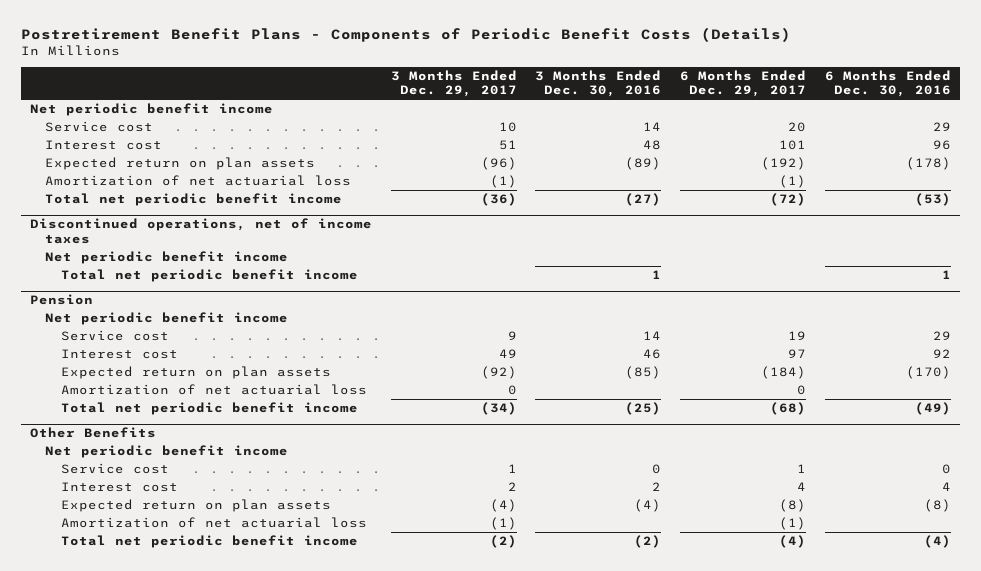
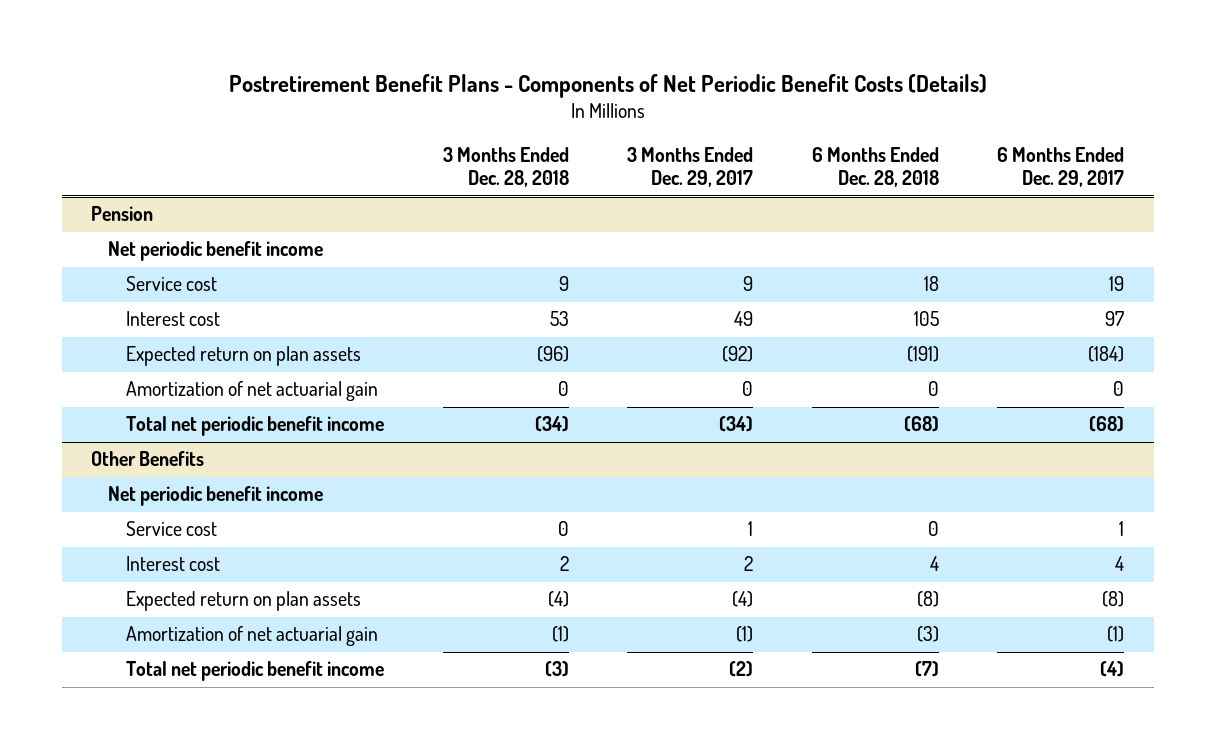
[20,26,791,42] Postretirement Benefit Plans - Components of Periodic Benefit Costs (Details) -> [228,73,987,98] Postretirement Benefit Plans - Components of Net Periodic Benefit Costs (Details)
[535,69,662,98] 3 Months Ended Dec. 30, 2016 -> none
[824,69,951,98] 6 Months Ended Dec. 30, 2016 -> none
none -> [442,147,569,188] 3 Months Ended Dec. 28, 2018
none -> [811,147,939,188] 6 Months Ended Dec. 28, 2018
[29,102,273,116] Net periodic benefit income -> none
[45,120,154,132] Service cost -> none
[45,139,163,150] Interest cost -> none
[45,156,316,170] Expected return on plan assets -> none
[45,174,352,186] Amortization of net actuarial loss -> none
[45,192,343,206] Total net periodic benefit income -> none
[29,218,372,244] Discontinued operations, net of income taxes -> none
[45,250,289,264] Net periodic benefit income -> none
[60,268,358,282] Total net periodic benefit income -> none
[60,383,367,395] Amortization of net actuarial loss -> [125,381,378,402] Amortization of net actuarial gain
[60,516,367,528] Amortization of net actuarial loss -> [125,626,378,647] Amortization of net actuarial gain

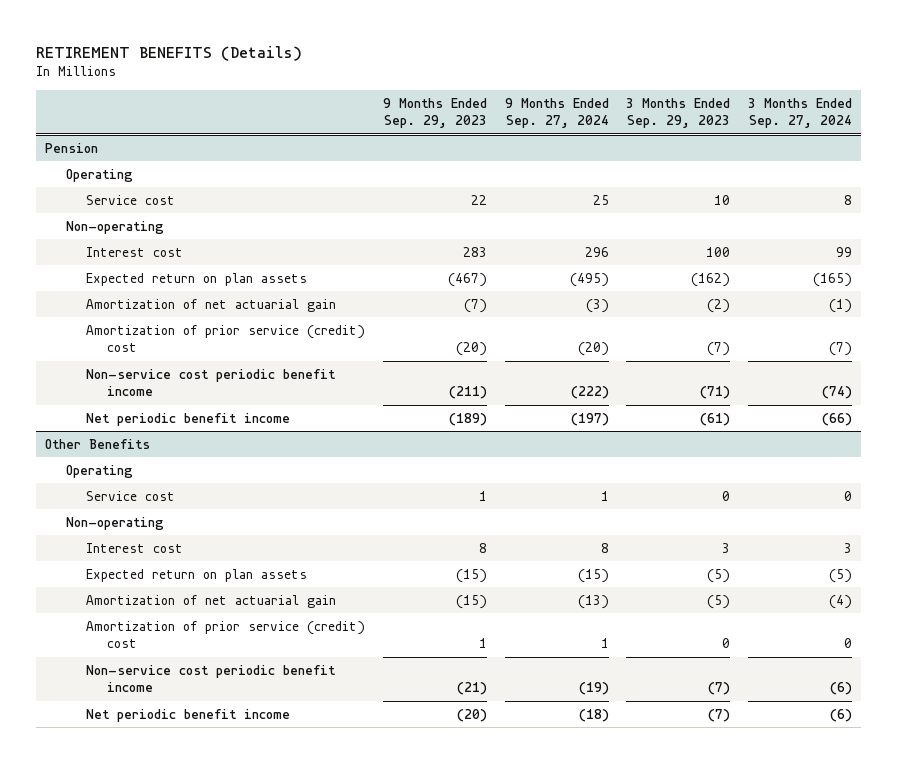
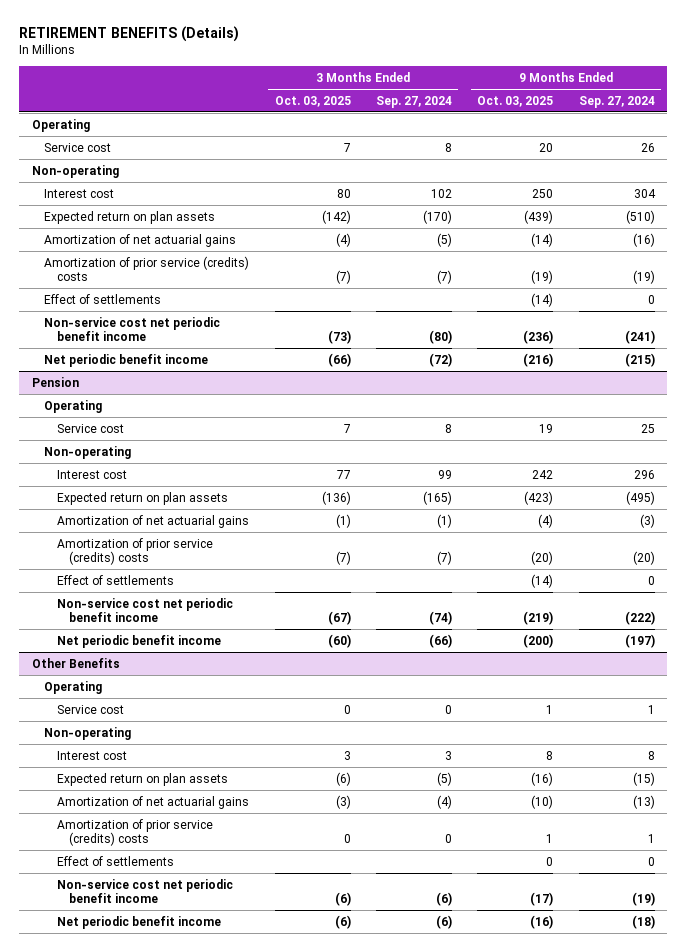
[382,97,487,129] 9 Months Ended Sep. 29, 2023 -> none
[626,97,731,129] 3 Months Ended Sep. 29, 2023 -> none
none -> [274,95,351,107] Oct. 03, 2025
none -> [477,95,554,107] Oct. 03, 2025
none -> [32,118,91,132] Operating
none -> [44,142,112,152] Service cost
none -> [32,164,120,178] Non-operating
none -> [44,188,115,198] Interest cost
none -> [44,210,216,224] Expected return on plan assets
none -> [44,233,237,247] Amortization of net actuarial gains
none -> [44,255,250,282] Amortization of prior service (credits) costs
none -> [44,293,162,304] Effect of settlements
none -> [44,316,221,342] Non-service cost net periodic benefit income
none -> [44,353,209,367] Net periodic benefit income
[86,298,337,312] Amortization of net actuarial gain -> [56,514,249,528] Amortization of net actuarial gains
[86,324,366,353] Amortization of prior service (credit) cost -> [56,537,213,566] Amortization of prior service (credits) costs
none -> [56,574,174,585] Effect of settlements
[86,368,337,397] Non-service cost periodic benefit income -> [56,597,233,623] Non-service cost net periodic benefit income
[86,594,337,608] Amortization of net actuarial gain -> [56,795,249,809] Amortization of net actuarial gains
[86,620,366,649] Amortization of prior service (credit) cost -> [56,818,213,847] Amortization of prior service (credits) costs
none -> [56,855,174,866] Effect of settlements
[86,664,337,693] Non-service cost periodic benefit income -> [56,878,233,904] Non-service cost net periodic benefit income

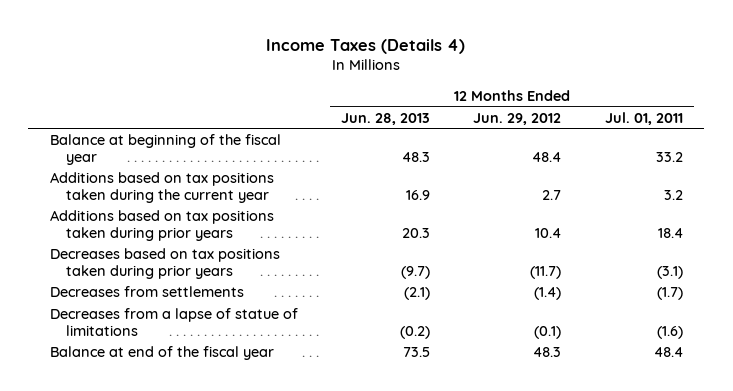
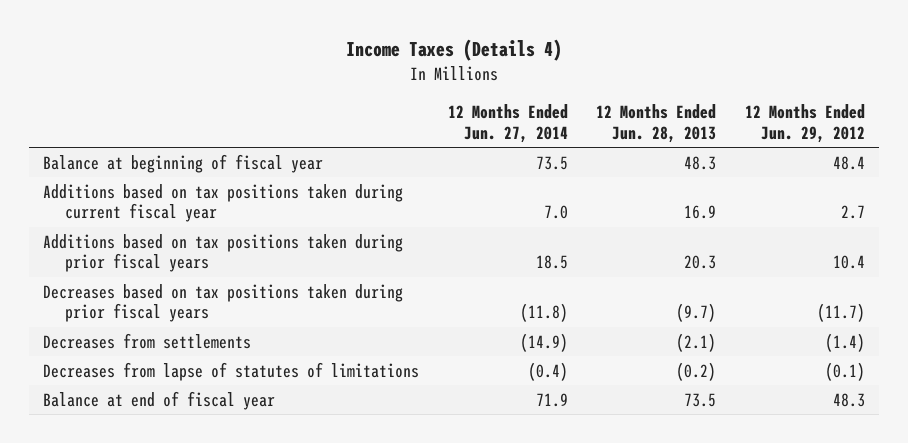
[604,111,683,125] Jul. 01, 2011 -> none
none -> [447,104,568,143] 12 Months Ended Jun. 27, 2014
[49,133,281,165] Balance at beginning of the fiscal year -> [43,153,324,173] Balance at beginning of fiscal year
[49,171,274,203] Additions based on tax positions taken during the current year -> [43,183,404,223] Additions based on tax positions taken during current fiscal year
[49,209,274,241] Additions based on tax positions taken during prior years -> [43,233,404,273] Additions based on tax positions taken during prior fiscal years
[49,247,280,279] Decreases based on tax positions taken during prior years -> [43,283,404,323] Decreases based on tax positions taken during prior fiscal years
[49,307,298,336] Decreases from a lapse of statue of limitations -> [43,361,420,381] Decreases from lapse of statutes of limitations
[49,345,274,360] Balance at end of the fiscal year -> [43,390,276,410] Balance at end of fiscal year

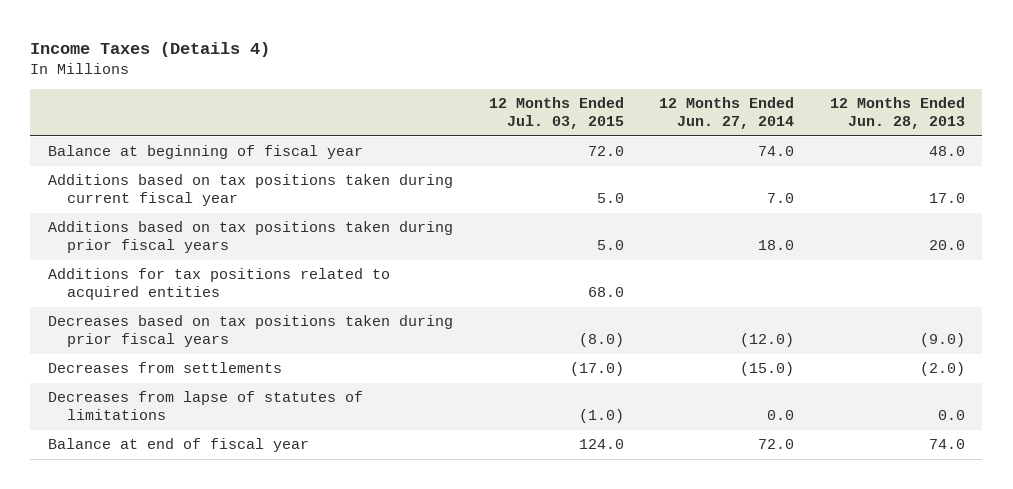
[745,104,866,143] 12 Months Ended Jun. 29, 2012 -> none
none -> [488,96,624,129] 12 Months Ended Jul. 03, 2015
[535,155,568,170] 73.5 -> [758,146,795,157] 74.0
[684,155,717,170] 48.3 -> [928,146,965,157] 48.0
[684,205,717,220] 16.9 -> [928,193,965,204] 17.0
[535,255,568,270] 18.5 -> [758,240,795,251] 18.0
[684,255,717,270] 20.3 -> [928,240,965,251] 20.0
none -> [48,268,391,301] Additions for tax positions related to acquired entities
[519,303,568,323] (11.8) -> [740,333,795,348] (12.0)
[676,303,717,323] (9.7) -> [919,333,965,348] (9.0)
[519,332,568,352] (14.9) -> [740,362,795,377] (15.0)
[676,332,717,352] (2.1) -> [919,362,965,377] (2.0)
[527,361,568,381] (0.4) -> [767,410,795,421] 0.0
[676,361,717,381] (0.2) -> [937,410,965,421] 0.0
[535,392,568,407] 71.9 -> [758,439,795,450] 72.0
[684,392,717,407] 73.5 -> [928,439,965,450] 74.0

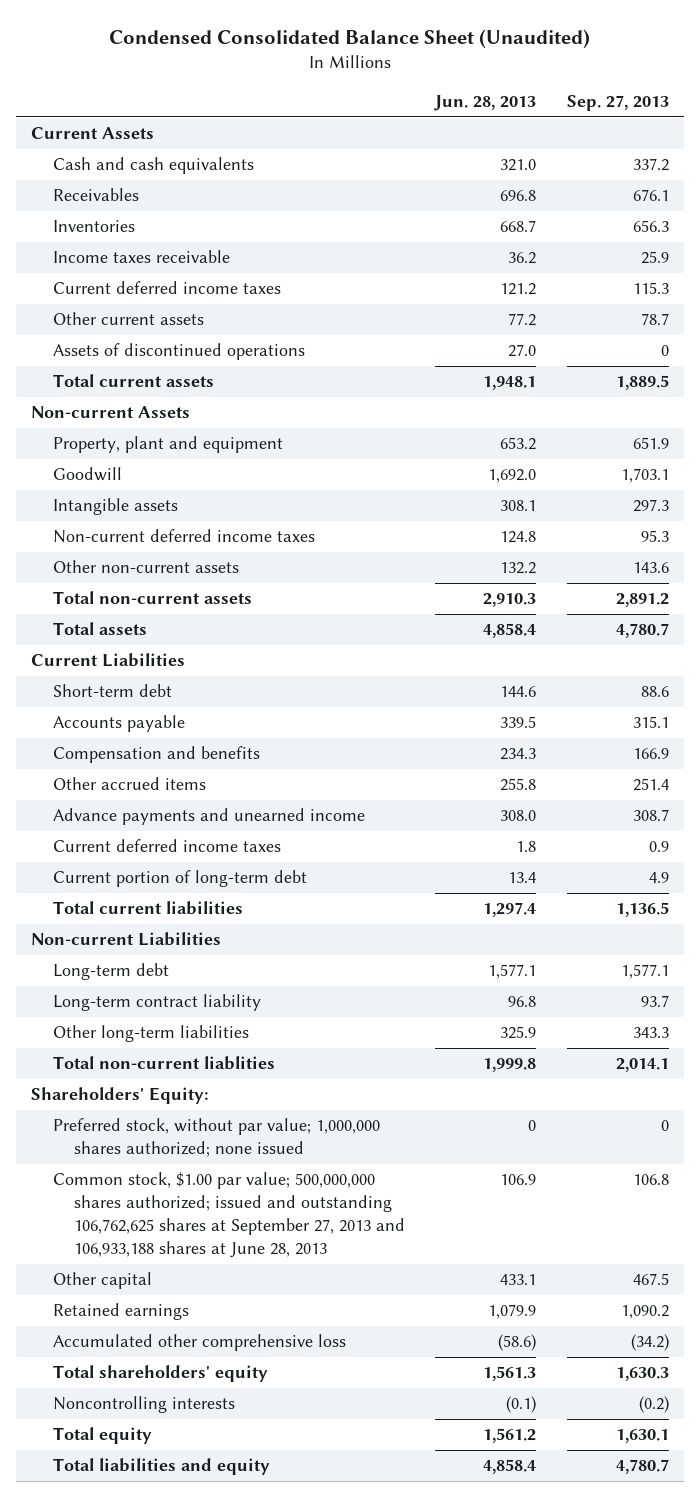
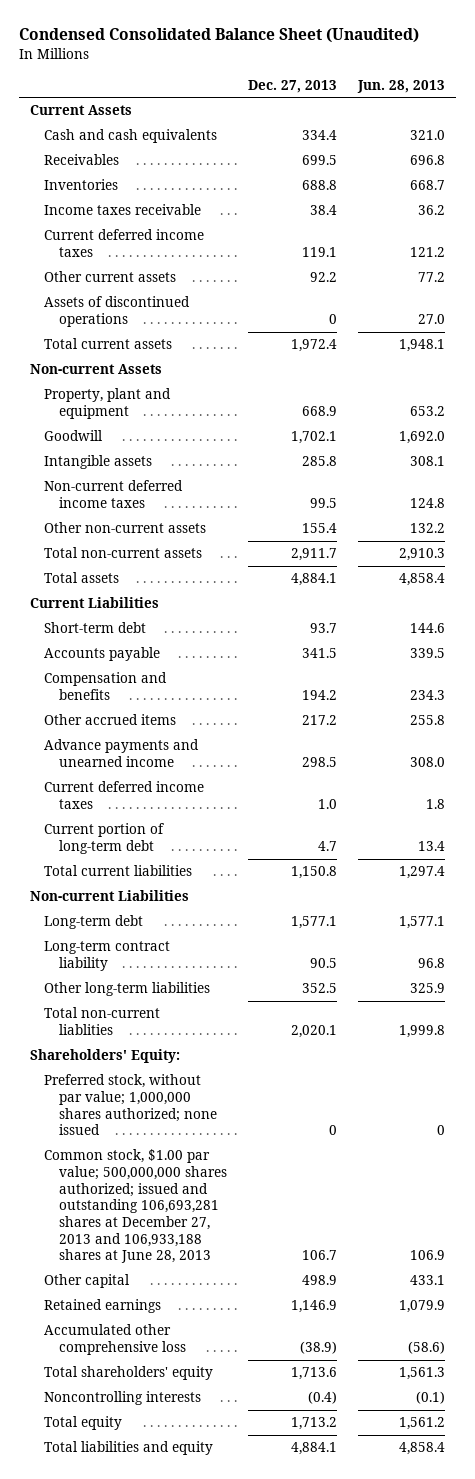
[566,95,669,112] Sep. 27, 2013 -> none
none -> [247,79,337,93] Dec. 27, 2013
[52,1172,406,1259] Common stock, $1.00 par value; 500,000,000 shares authorized; issued and outstanding 106,762,625 shares at September 27, 2013 and 106,933,188 shares at June 28, 2013 -> [44,1149,227,1264] Common stock, $1.00 par value; 500,000,000 shares authorized; issued and outstanding 106,693,281 shares at December 27, 2013 and 106,933,188 shares at June 28, 2013

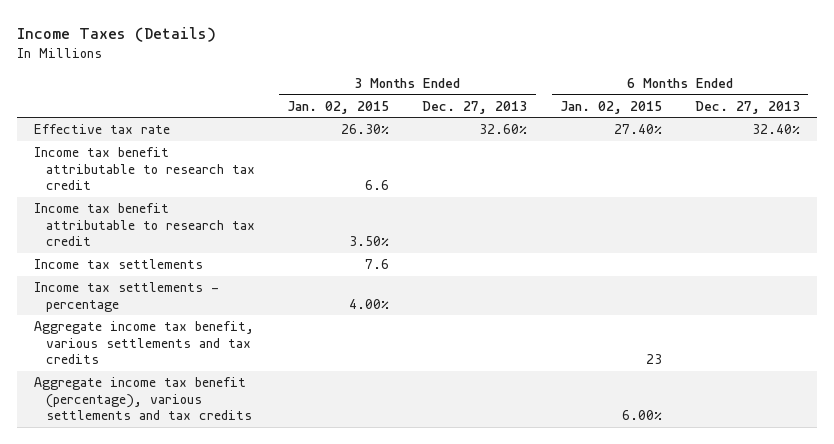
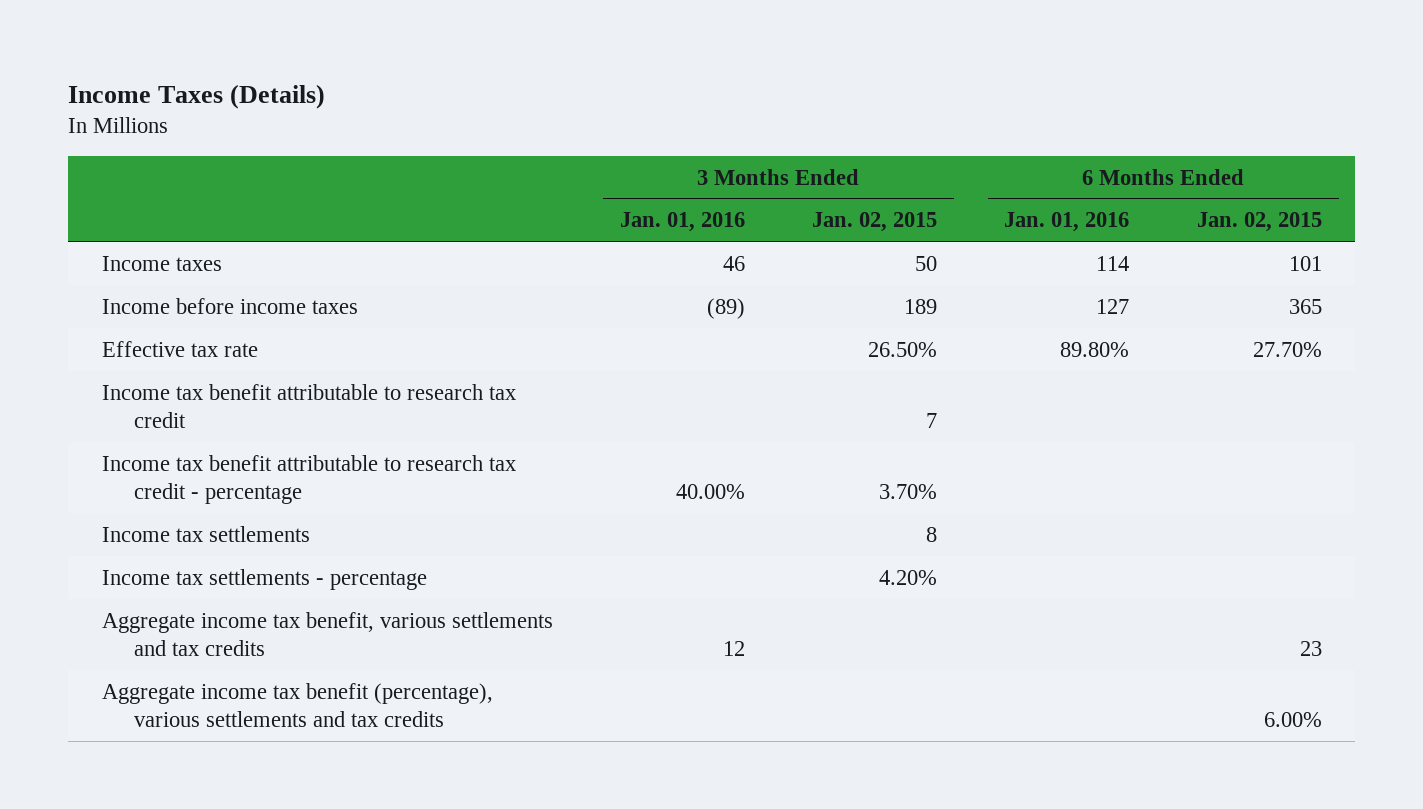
[422,100,528,114] Dec. 27, 2013 -> none
[695,100,801,114] Dec. 27, 2013 -> none
none -> [619,212,745,233] Jan. 01, 2016
none -> [1004,212,1130,233] Jan. 01, 2016
none -> [101,255,222,271] Income taxes
none -> [101,297,358,314] Income before income taxes
[341,124,390,135] 26.30% -> [868,341,938,357] 26.50%
[614,124,663,135] 27.40% -> [1252,341,1322,357] 27.70%
[365,180,390,191] 6.6 -> [926,413,938,429] 7
[33,203,255,247] Income tax benefit attributable to research tax credit -> [101,454,516,505] Income tax benefit attributable to research tax credit - percentage
[349,236,390,247] 3.50% -> [879,484,938,500] 3.70%
[365,259,390,270] 7.6 -> [926,526,938,542] 8
[349,298,390,309] 4.00% -> [879,569,938,585] 4.20%

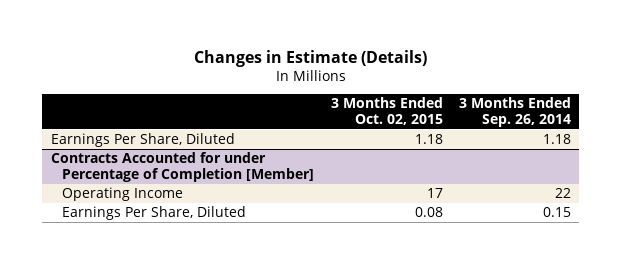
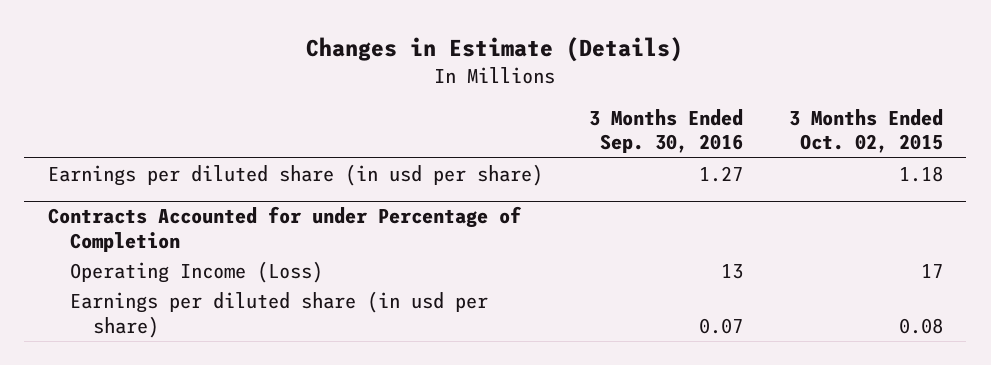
[459,97,572,128] 3 Months Ended Sep. 26, 2014 -> none
none -> [588,108,743,154] 3 Months Ended Sep. 30, 2016
[50,133,235,148] Earnings Per Share, Diluted -> [47,164,543,187] Earnings per diluted share (in usd per share)
[50,152,315,182] Contracts Accounted for under Percentage of Completion [Member] -> [47,206,522,252] Contracts Accounted for under Percentage of Completion
[62,187,184,202] Operating Income -> [70,261,324,284] Operating Income (Loss)
[62,206,247,221] Earnings Per Share, Diluted -> [70,291,489,338] Earnings per diluted share (in usd per share)

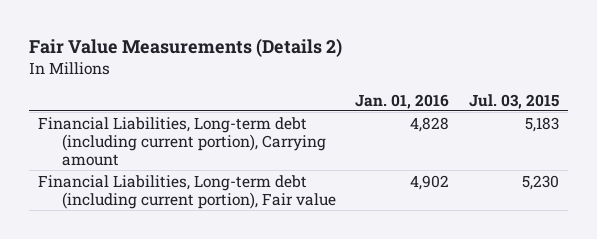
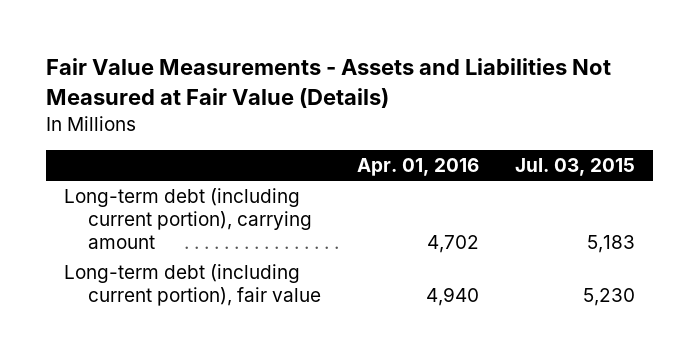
[28,37,342,57] Fair Value Measurements (Details 2) -> [45,58,611,108] Fair Value Measurements - Assets and Liabilities Not Measured at Fair Value (Details)
[355,93,450,109] Jan. 01, 2016 -> none
none -> [357,158,480,177] Apr. 01, 2016
[38,116,327,166] Financial Liabilities, Long-term debt (including current portion), Carrying amount -> [63,188,313,250] Long-term debt (including current portion), carrying amount
[38,174,337,209] Financial Liabilities, Long-term debt (including current portion), Fair value -> [63,264,322,307] Long-term debt (including current portion), fair value

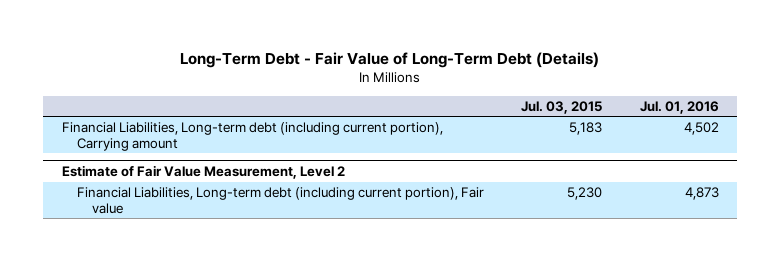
[45,58,611,108] Fair Value Measurements - Assets and Liabilities Not Measured at Fair Value (Details) -> [180,52,600,69] Long-Term Debt - Fair Value of Long-Term Debt (Details)
[357,158,480,177] Apr. 01, 2016 -> none
none -> [639,100,719,114] Jul. 01, 2016
[63,188,313,250] Long-term debt (including current portion), carrying amount -> [61,122,443,151] Financial Liabilities, Long-term debt (including current portion), Carrying amount
none -> [61,164,345,179] Estimate of Fair Value Measurement, Level 2
[63,264,322,307] Long-term debt (including current portion), fair value -> [77,187,485,214] Financial Liabilities, Long-term debt (including current portion), Fair value

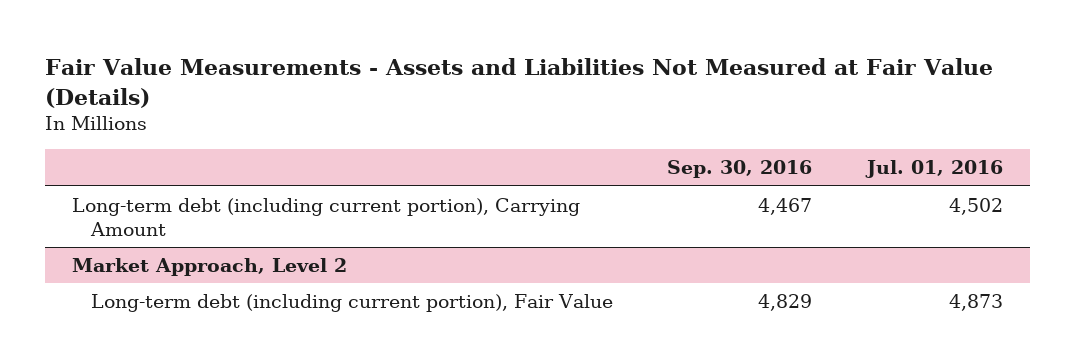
[180,52,600,69] Long-Term Debt - Fair Value of Long-Term Debt (Details) -> [45,57,994,108] Fair Value Measurements - Assets and Liabilities Not Measured at Fair Value (Details)
[521,100,603,114] Jul. 03, 2015 -> none
none -> [667,160,813,179] Sep. 30, 2016
[61,164,345,179] Estimate of Fair Value Measurement, Level 2 -> none
[61,122,443,151] Financial Liabilities, Long-term debt (including current portion), Carrying amount -> [72,198,581,236] Long-term debt (including current portion), Carrying Amount
none -> [72,258,348,277] Market Approach, Level 2
[77,187,485,214] Financial Liabilities, Long-term debt (including current portion), Fair value -> [91,294,614,313] Long-term debt (including current portion), Fair Value

